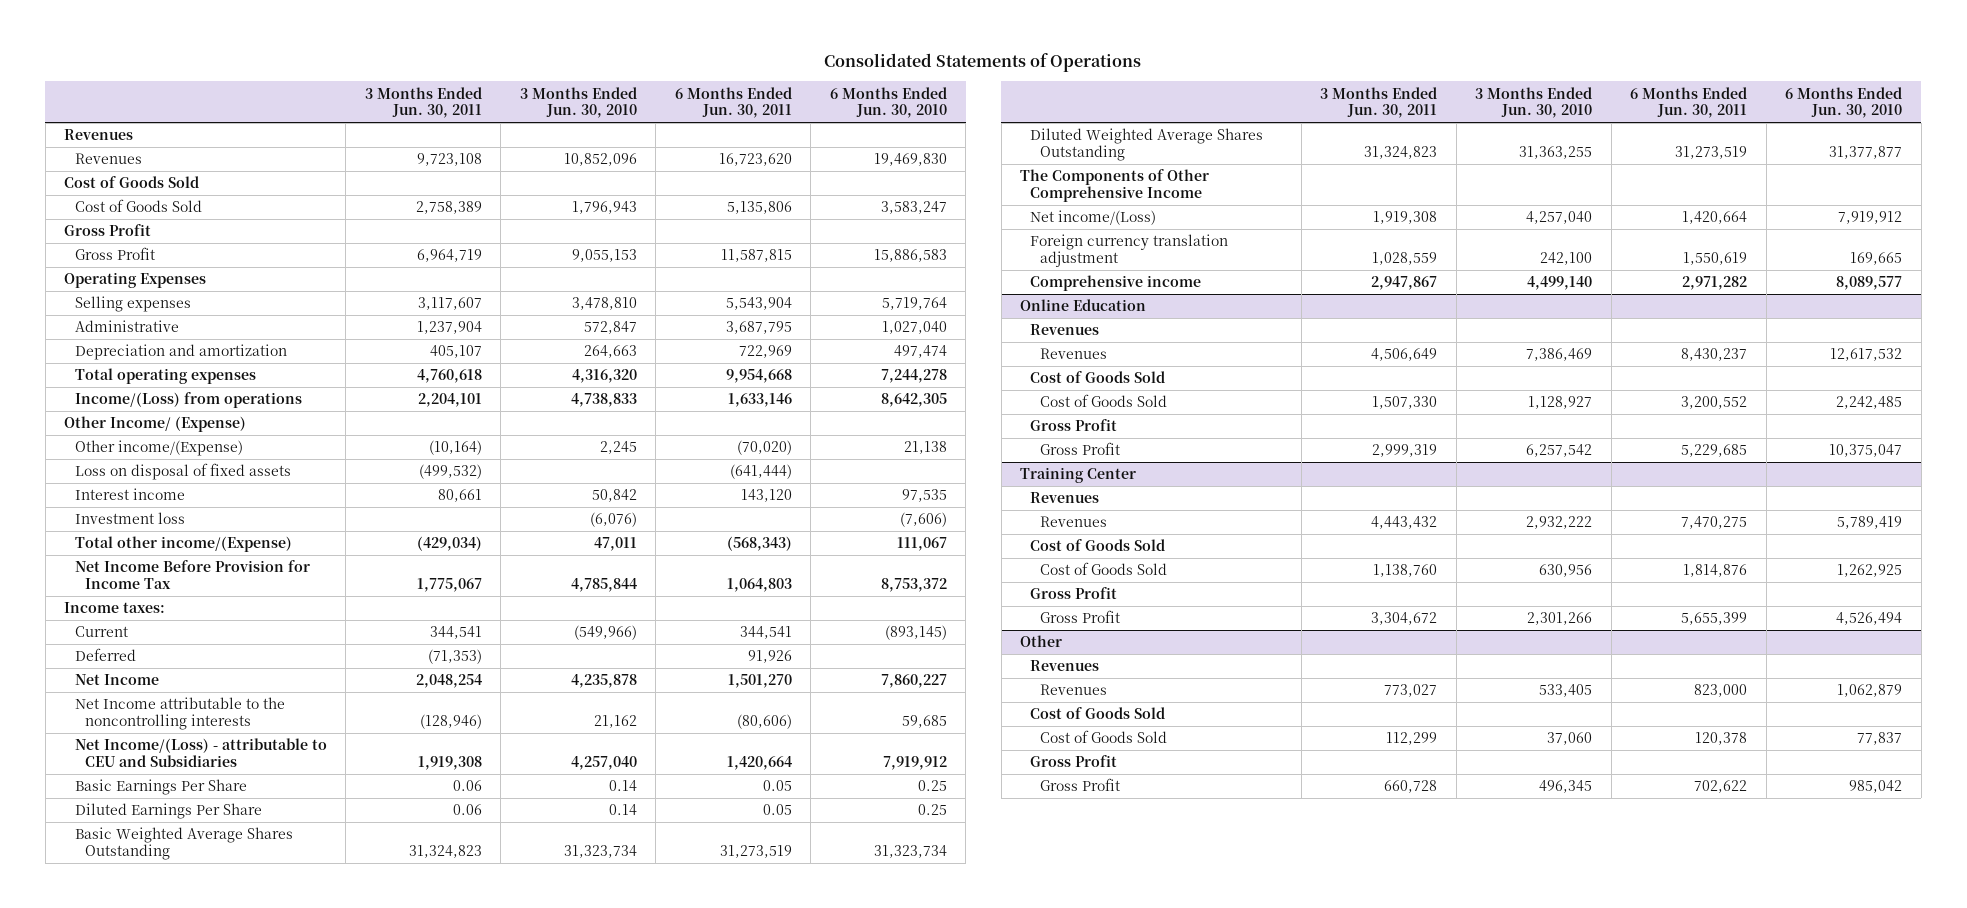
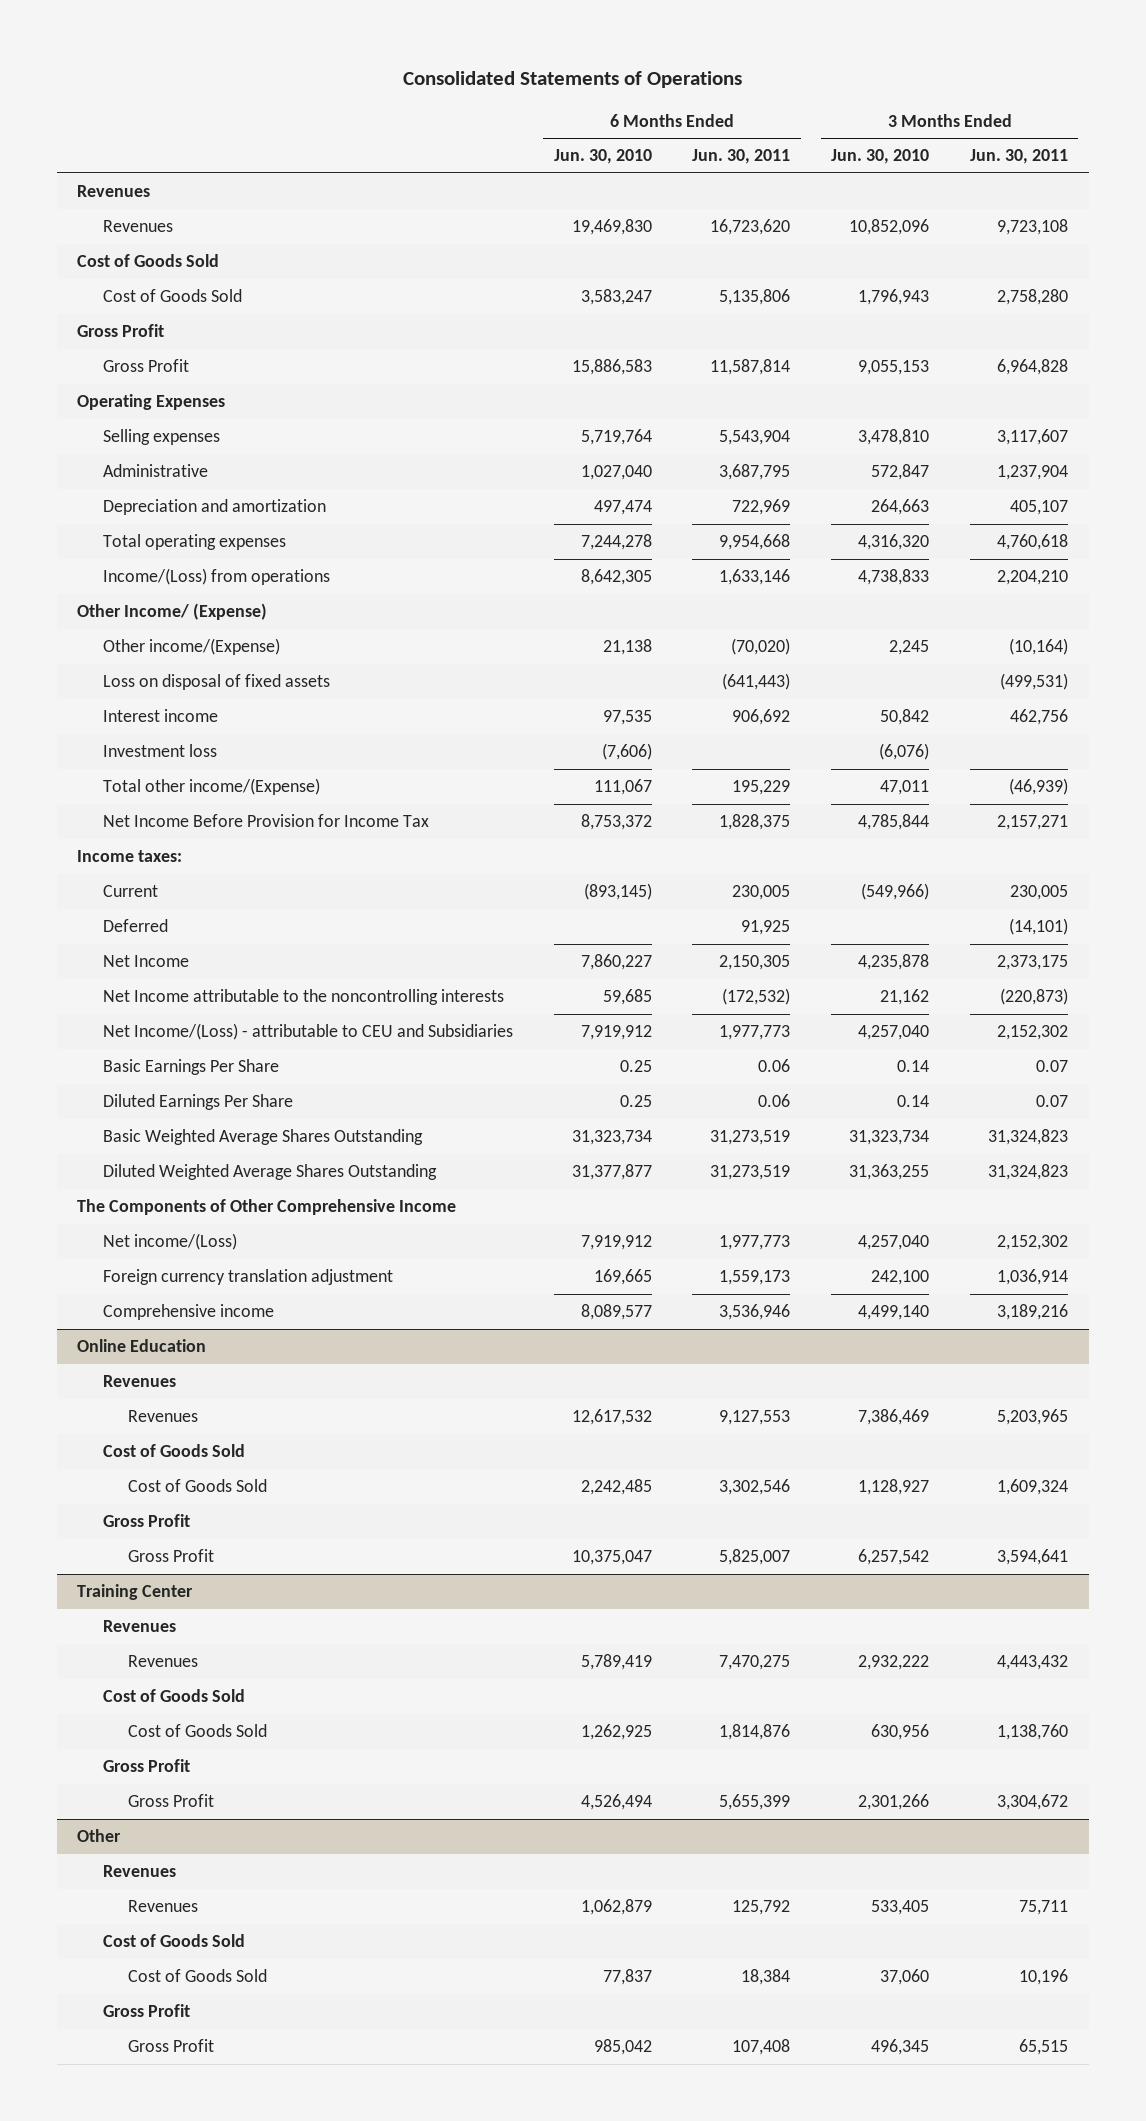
[415,201,482,215] 2,758,389 -> [997,289,1069,306] 2,758,280
[416,249,482,263] 6,964,719 -> [997,359,1069,376] 6,964,828
[720,249,792,263] 11,587,815 -> [710,359,791,376] 11,587,814
[417,393,482,408] 2,204,101 -> [997,570,1069,586] 2,204,210
[418,464,482,480] (499,532) -> [1000,673,1069,691] (499,531)
[729,464,792,480] (641,444) -> [722,673,791,691] (641,443)
[437,489,482,503] 80,661 -> [1010,709,1069,726] 462,756
[740,489,792,503] 143,120 -> [732,709,791,726] 906,692
[416,536,482,552] (429,034) -> [1009,778,1069,796] (46,939)
[726,536,792,552] (568,343) -> [732,780,791,796] 195,229
[416,578,482,593] 1,775,067 -> [997,815,1069,831] 2,157,271
[726,578,792,593] 1,064,803 -> [719,814,791,831] 1,828,375
[429,626,482,640] 344,541 -> [1010,885,1069,901] 230,005
[739,626,792,640] 344,541 -> [732,885,791,901] 230,005
[427,649,482,665] (71,353) -> [1009,918,1069,936] (14,101)
[747,650,792,664] 91,926 -> [741,920,791,936] 91,925
[415,674,482,689] 2,048,254 -> [997,955,1069,971] 2,373,175
[727,674,792,689] 1,501,270 -> [719,955,791,971] 2,150,305
[419,714,482,730] (128,946) -> [1000,988,1069,1006] (220,873)
[736,714,792,730] (80,606) -> [722,988,791,1006] (172,532)
[417,756,482,771] 1,919,308 -> [997,1025,1069,1041] 2,152,302
[726,756,792,771] 1,420,664 -> [719,1025,791,1041] 1,977,773
[452,780,482,792] 0.06 -> [1036,1060,1069,1073] 0.07
[762,780,792,792] 0.05 -> [758,1059,791,1073] 0.06
[452,804,482,816] 0.06 -> [1036,1095,1069,1108] 0.07
[762,804,792,816] 0.05 -> [758,1094,791,1108] 0.06
[1373,211,1438,225] 1,919,308 -> [997,1235,1069,1251] 2,152,302
[1682,211,1748,225] 1,420,664 -> [719,1235,791,1251] 1,977,773
[1372,252,1438,266] 1,028,559 -> [997,1269,1069,1286] 1,036,914
[1683,252,1748,266] 1,550,619 -> [719,1270,791,1286] 1,559,173
[1371,276,1438,291] 2,947,867 -> [997,1304,1069,1321] 3,189,216
[1682,276,1748,291] 2,971,282 -> [719,1304,791,1321] 3,536,946
[1371,348,1438,362] 4,506,649 -> [997,1409,1069,1426] 5,203,965
[1681,348,1748,362] 8,430,237 -> [719,1410,791,1426] 9,127,553
[1372,396,1438,410] 1,507,330 -> [997,1479,1069,1496] 1,609,324
[1681,396,1748,410] 3,200,552 -> [719,1479,791,1496] 3,302,546
[1372,444,1438,458] 2,999,319 -> [997,1549,1069,1566] 3,594,641
[1681,444,1748,458] 5,229,685 -> [719,1549,791,1566] 5,825,007
[1384,684,1438,698] 773,027 -> [1019,1900,1069,1916] 75,711
[1694,684,1748,698] 823,000 -> [732,1900,791,1916] 125,792
[1386,732,1438,746] 112,299 -> [1019,1969,1069,1986] 10,196
[1695,732,1748,746] 120,378 -> [741,1969,791,1986] 18,384
[1384,780,1438,794] 660,728 -> [1019,2039,1069,2056] 65,515
[1694,780,1748,794] 702,622 -> [732,2039,791,2056] 107,408

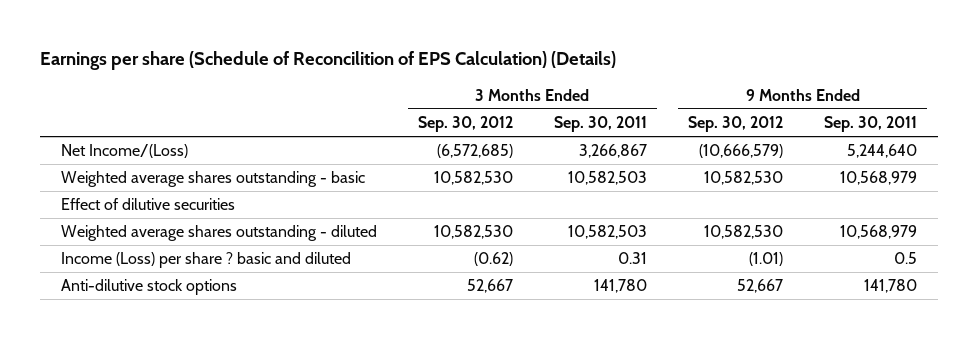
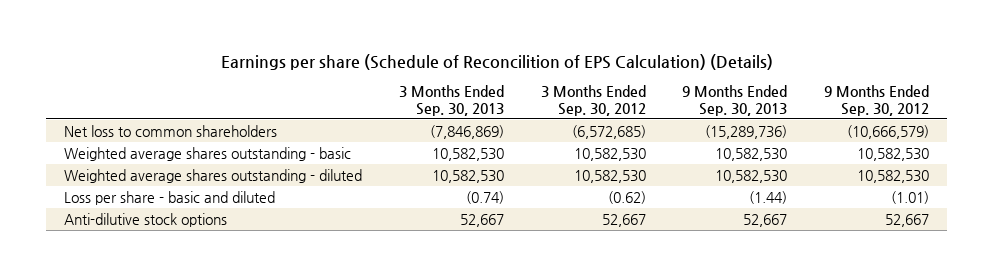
[553,116,647,133] Sep. 30, 2011 -> none
[824,116,918,133] Sep. 30, 2011 -> none
none -> [398,84,504,116] 3 Months Ended Sep. 30, 2013
none -> [682,84,788,116] 9 Months Ended Sep. 30, 2013
[60,144,188,159] Net Income/(Loss) -> [64,124,278,137] Net loss to common shareholders
[60,198,235,211] Effect of dilutive securities -> none
[60,252,351,269] Income (Loss) per share ? basic and diluted -> [64,190,276,205] Loss per share - basic and diluted

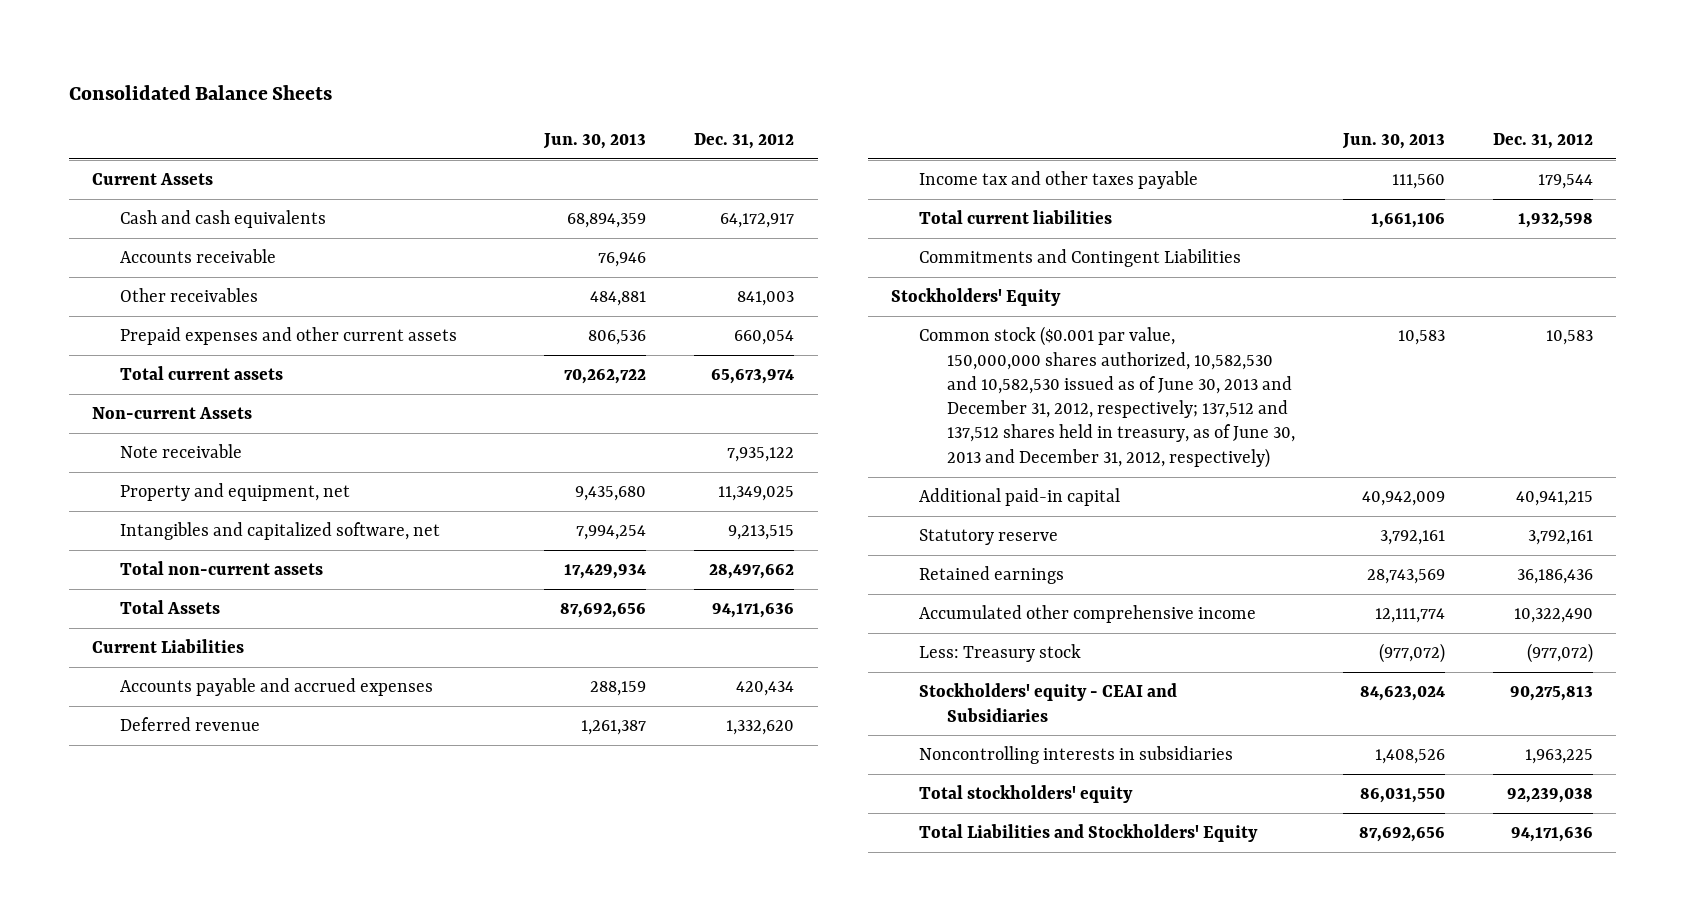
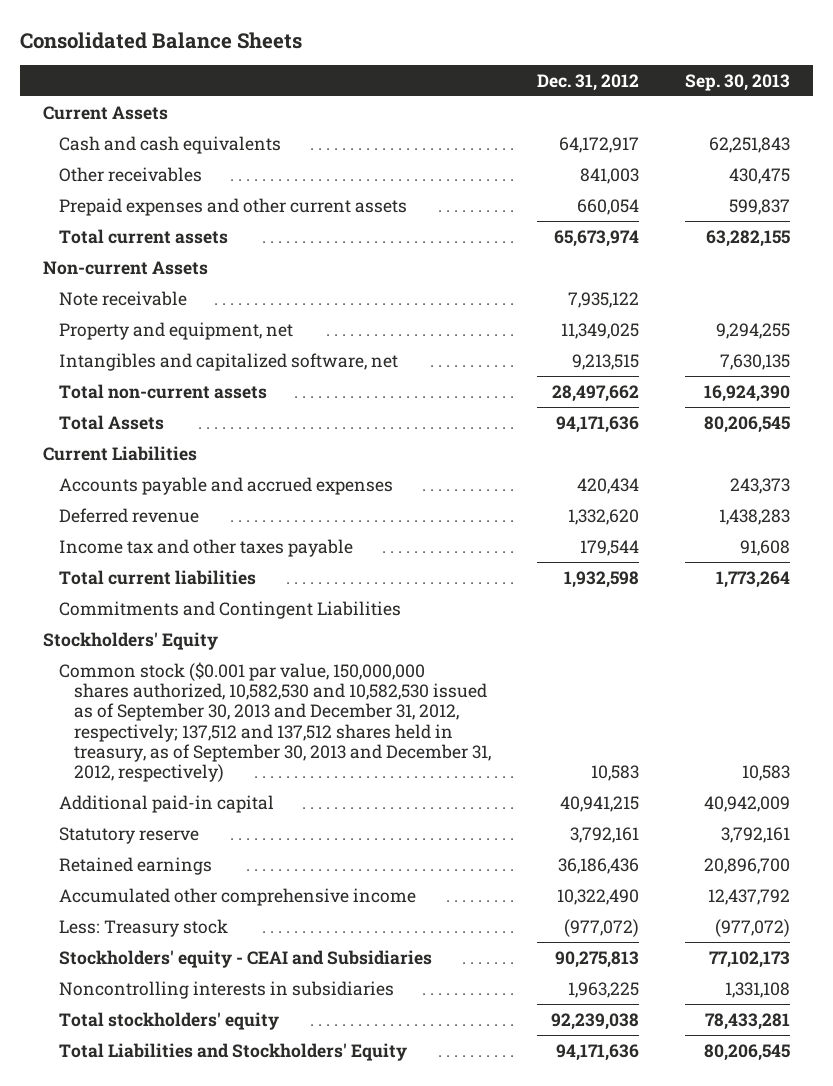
[542,132,646,149] Jun. 30, 2013 -> none
none -> [685,73,791,91] Sep. 30, 2013
[120,249,277,264] Accounts receivable -> none
[919,326,1296,468] Common stock ($0.001 par value, 150,000,000 shares authorized, 10,582,530 and 10,582,530 issued as of June 30, 2013 and December 31, 2012, respectively; 137,512 and 137,512 shares held in treasury, as of June 30, 2013 and December 31, 2012, respectively) -> [58,661,492,783] Common stock ($0.001 par value, 150,000,000 shares authorized, 10,582,530 and 10,582,530 issued as of September 30, 2013 and December 31, 2012, respectively; 137,512 and 137,512 shares held in treasury, as of September 30, 2013 and December 31, 2012, respectively)

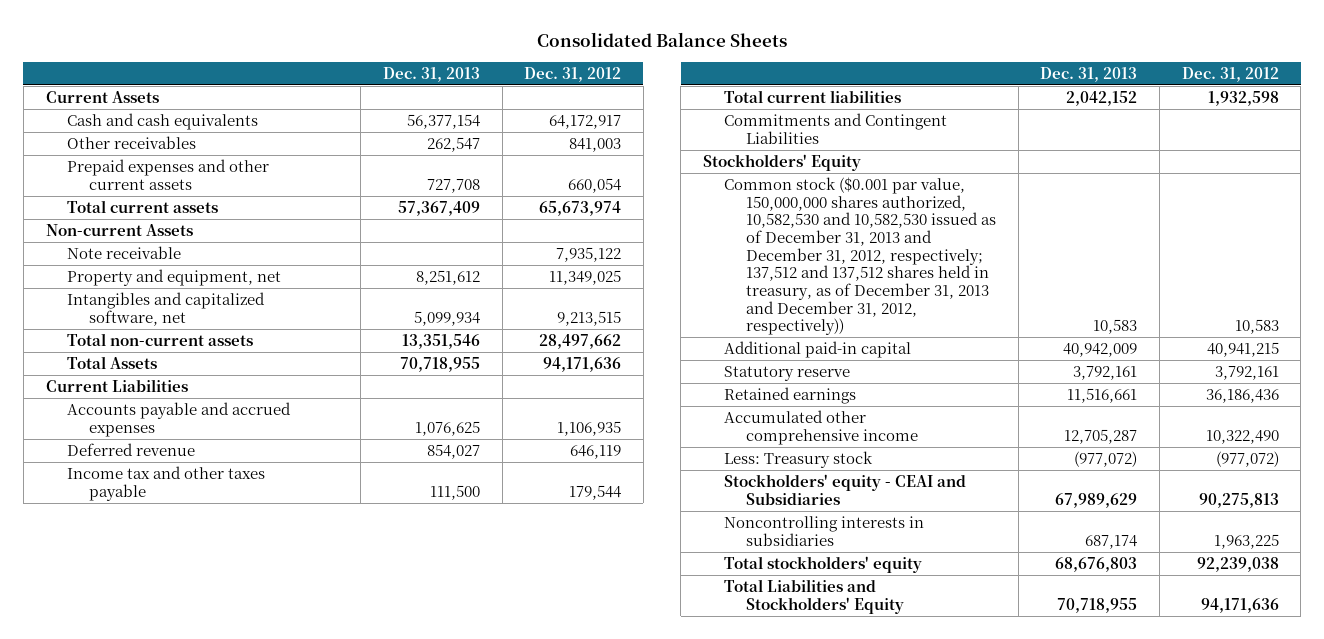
[685,73,791,91] Sep. 30, 2013 -> none
none -> [382,66,480,82] Dec. 31, 2013
[577,477,640,494] 420,434 -> [557,420,622,436] 1,106,935
[568,508,640,525] 1,332,620 -> [570,444,622,459] 646,119
[58,661,492,783] Common stock ($0.001 par value, 150,000,000 shares authorized, 10,582,530 and 10,582,530 issued as of September 30, 2013 and December 31, 2012, respectively; 137,512 and 137,512 shares held in treasury, as of September 30, 2013 and December 31, 2012, respectively) -> [724,176,996,336] Common stock ($0.001 par value, 150,000,000 shares authorized, 10,582,530 and 10,582,530 issued as of December 31, 2013 and December 31, 2012, respectively; 137,512 and 137,512 shares held in treasury, as of December 31, 2013 and December 31, 2012, respectively))

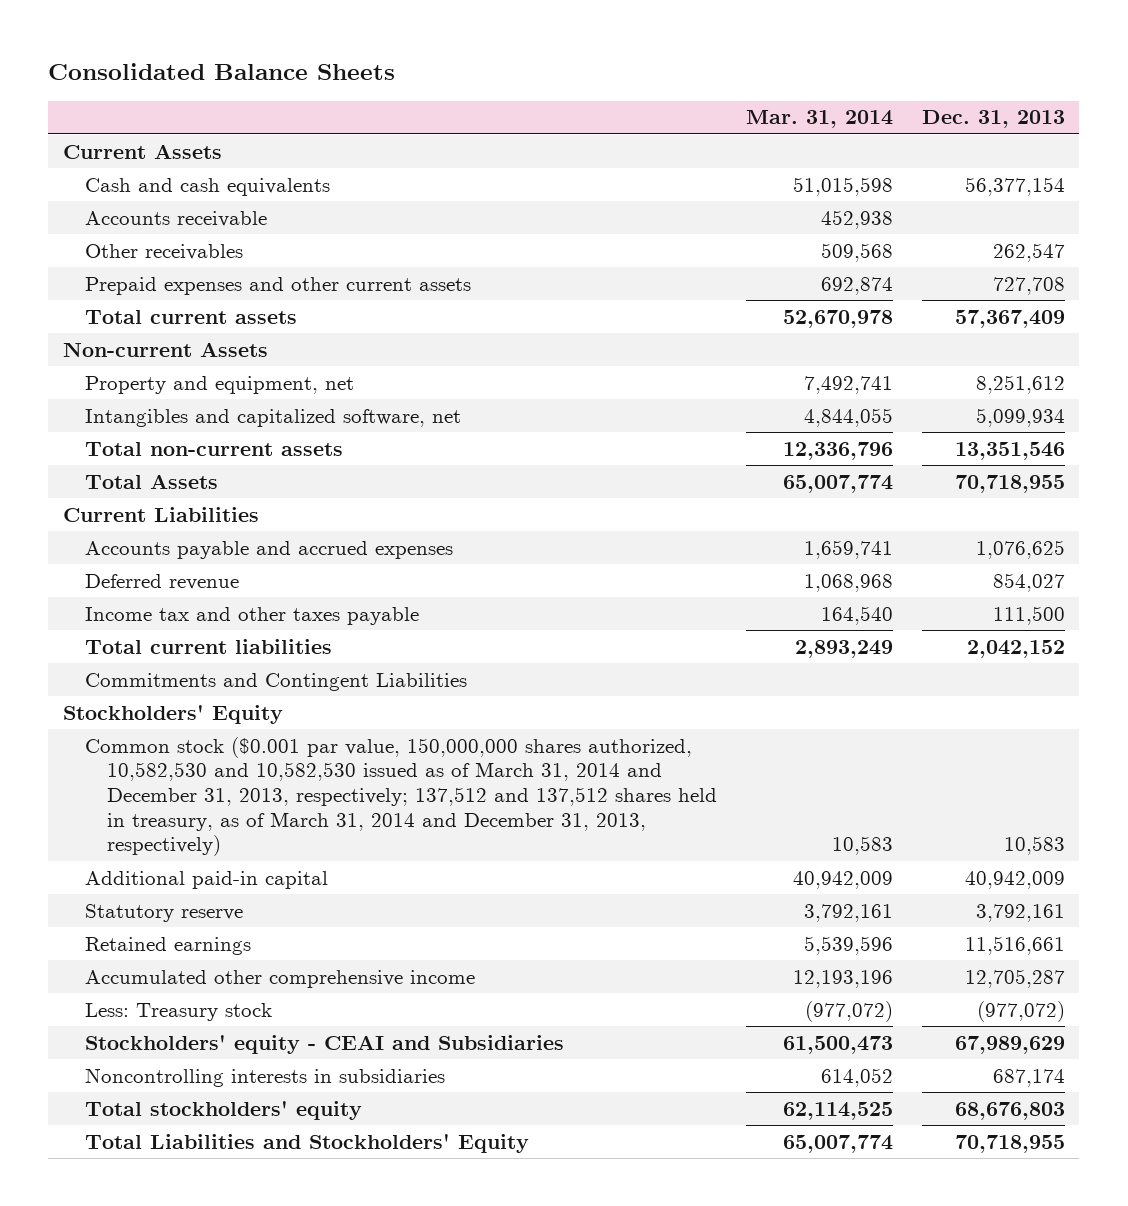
[524,66,622,82] Dec. 31, 2012 -> none
none -> [745,110,893,129] Mar. 31, 2014
none -> [84,210,267,227] Accounts receivable
[67,245,182,259] Note receivable -> none
[724,176,996,336] Common stock ($0.001 par value, 150,000,000 shares authorized, 10,582,530 and 10,582,530 issued as of December 31, 2013 and December 31, 2012, respectively; 137,512 and 137,512 shares held in treasury, as of December 31, 2013 and December 31, 2012, respectively)) -> [84,736,718,857] Common stock ($0.001 par value, 150,000,000 shares authorized, 10,582,530 and 10,582,530 issued as of March 31, 2014 and December 31, 2013, respectively; 137,512 and 137,512 shares held in treasury, as of March 31, 2014 and December 31, 2013, respectively)

